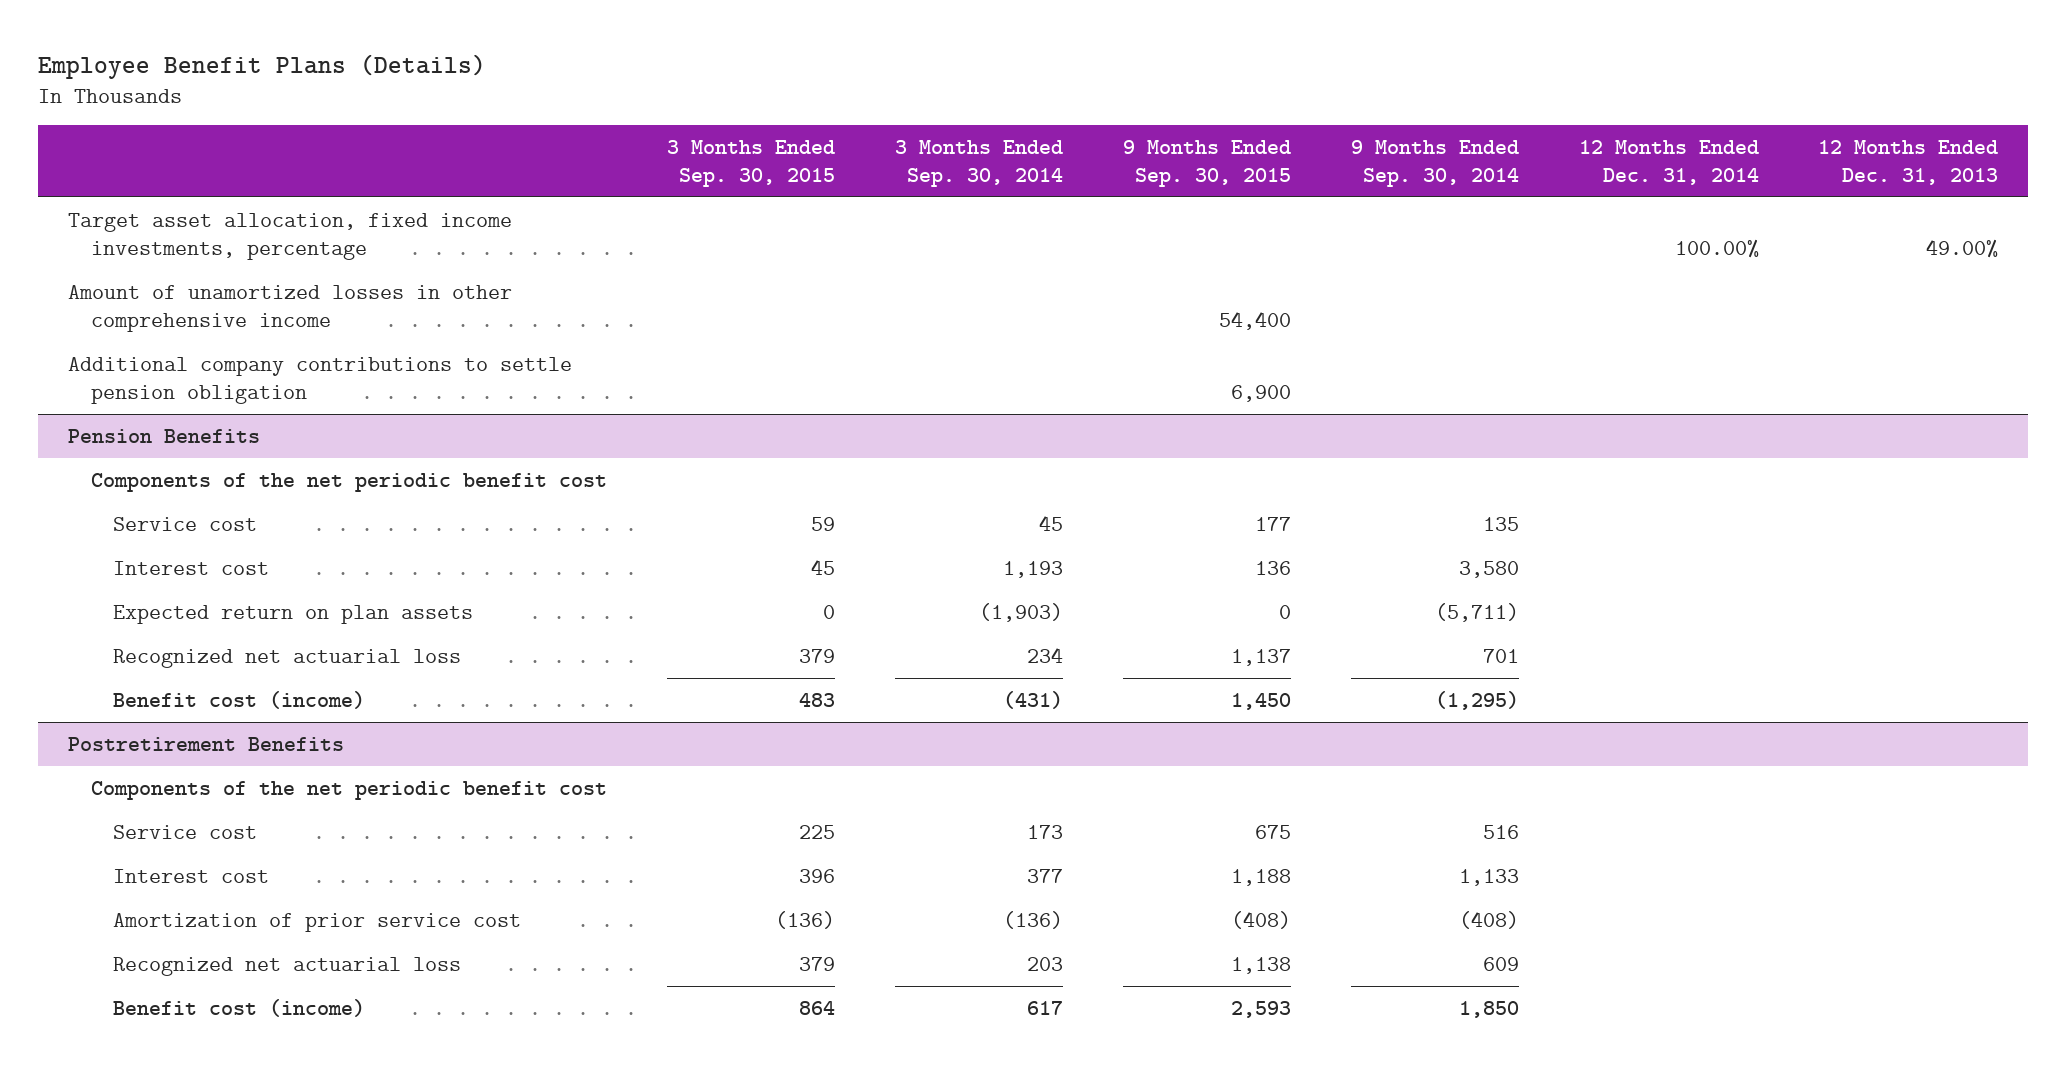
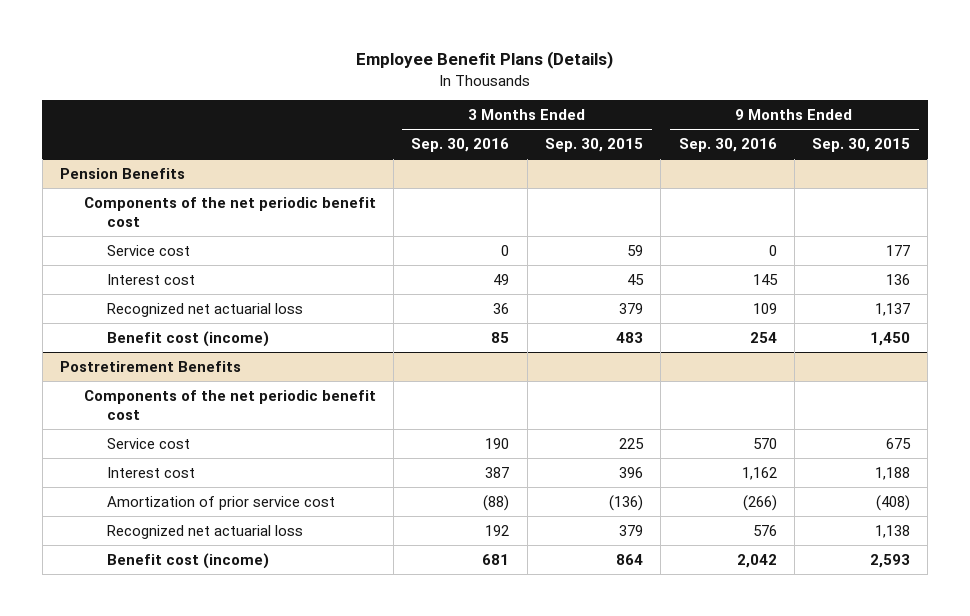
[894,139,1063,187] 3 Months Ended Sep. 30, 2014 -> none
[1350,139,1519,187] 9 Months Ended Sep. 30, 2014 -> none
[1578,139,1759,185] 12 Months Ended Dec. 31, 2014 -> none
[1818,139,1999,185] 12 Months Ended Dec. 31, 2013 -> none
none -> [411,137,510,152] Sep. 30, 2016
none -> [678,137,777,152] Sep. 30, 2016
[68,212,513,260] Target asset allocation, fixed income investments, percentage -> none
[68,284,513,332] Amount of unamortized losses in other comprehensive income -> none
[68,356,573,404] Additional company contributions to settle pension obligation -> none
[113,604,474,624] Expected return on plan assets -> none

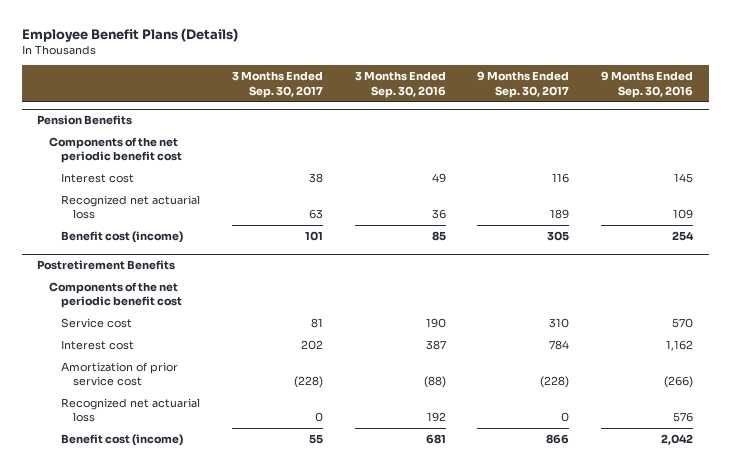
[544,137,643,152] Sep. 30, 2015 -> none
[812,137,911,152] Sep. 30, 2015 -> none
none -> [231,71,323,98] 3 Months Ended Sep. 30, 2017
none -> [477,71,570,98] 9 Months Ended Sep. 30, 2017
[107,244,191,256] Service cost -> none

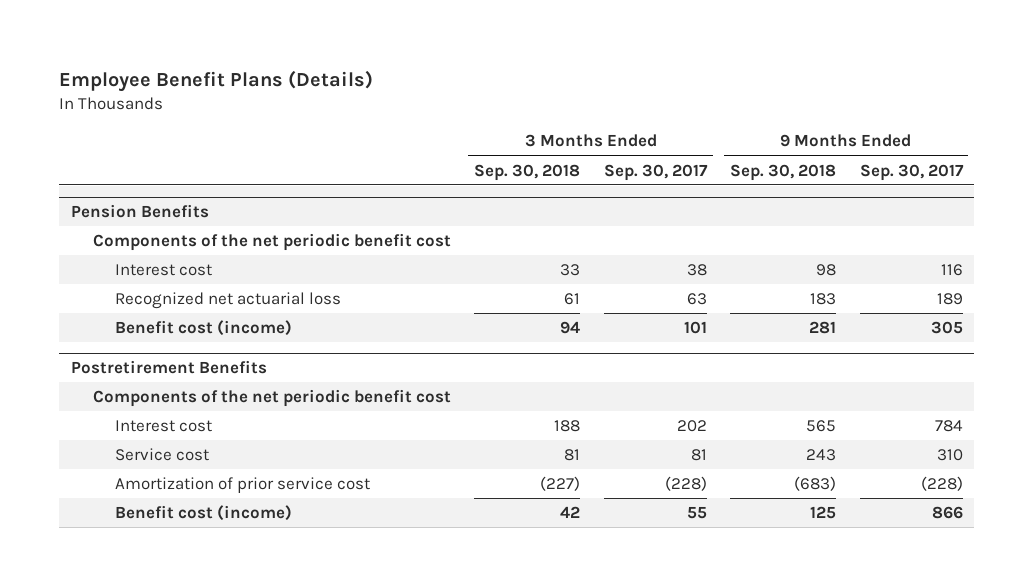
[354,71,446,98] 3 Months Ended Sep. 30, 2016 -> none
[601,71,694,98] 9 Months Ended Sep. 30, 2016 -> none
none -> [474,163,581,181] Sep. 30, 2018
none -> [730,163,837,181] Sep. 30, 2018
[60,317,132,328] Service cost -> [114,448,209,462] Service cost
[60,397,200,423] Recognized net actuarial loss -> none

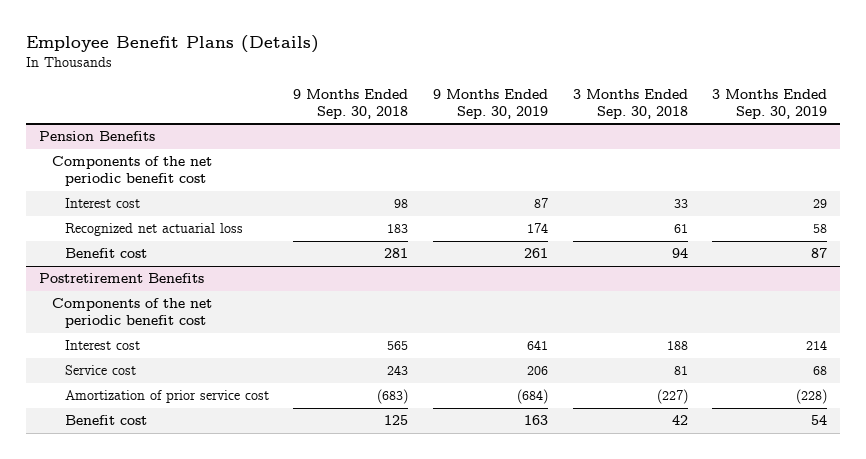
[603,163,708,181] Sep. 30, 2017 -> none
[859,163,964,181] Sep. 30, 2017 -> none
none -> [432,89,548,119] 9 Months Ended Sep. 30, 2019
none -> [712,89,828,119] 3 Months Ended Sep. 30, 2019
[114,320,292,337] Benefit cost (income) -> [64,248,147,259] Benefit cost
[114,505,292,522] Benefit cost (income) -> [64,415,147,426] Benefit cost

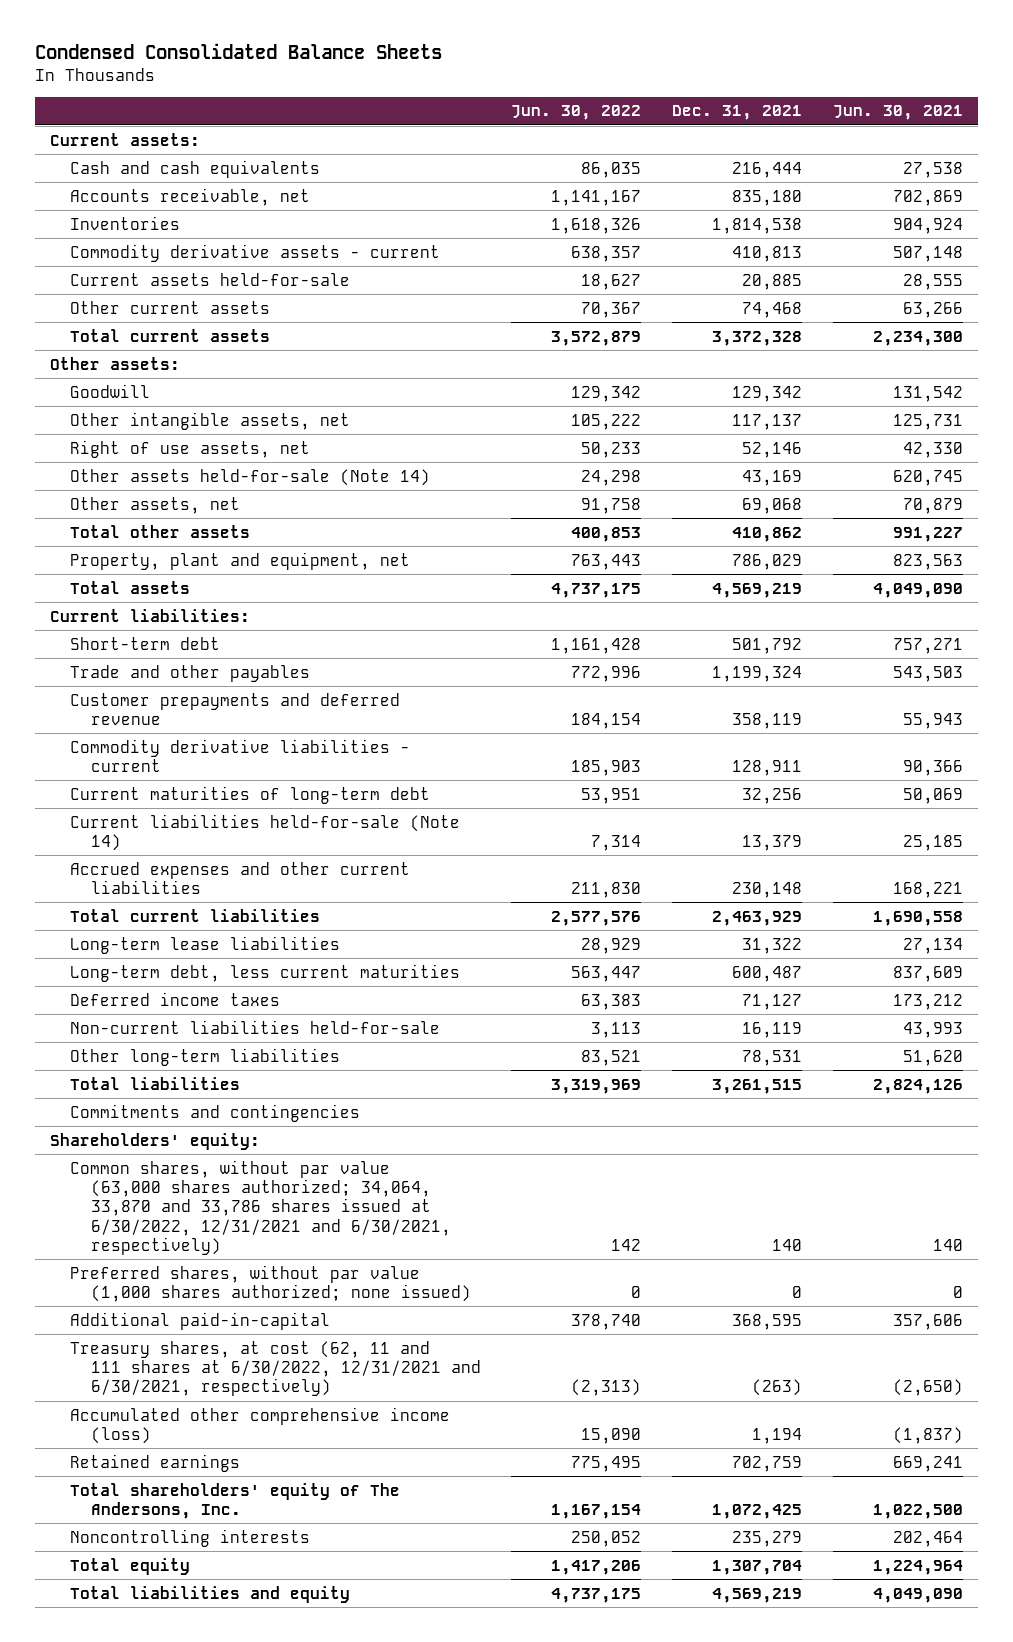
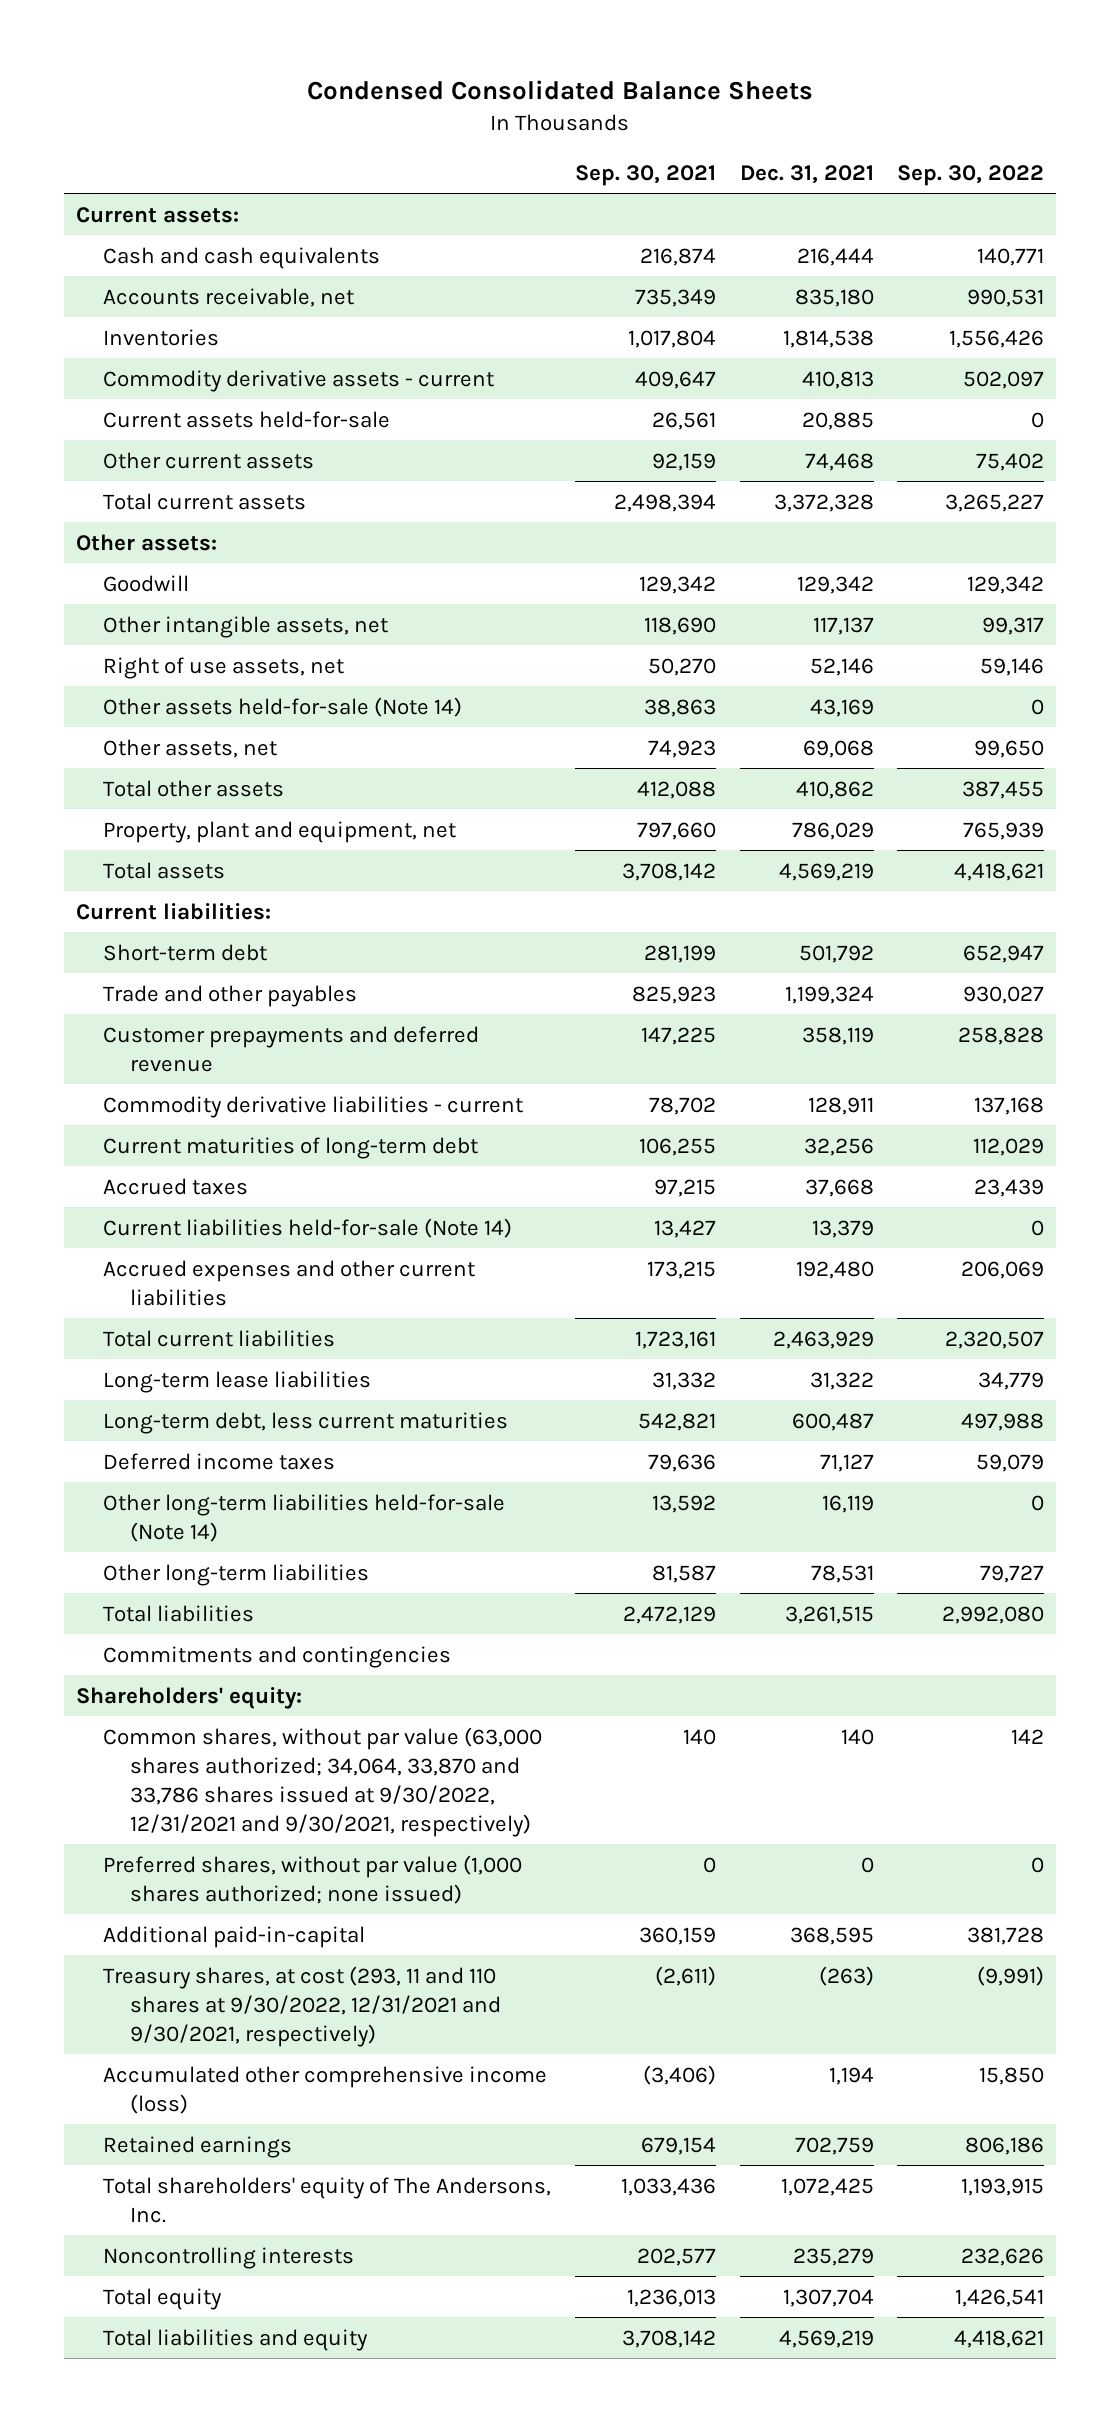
[511,105,642,121] Jun. 30, 2022 -> none
[833,105,964,121] Jun. 30, 2021 -> none
none -> [574,164,716,186] Sep. 30, 2021
none -> [897,164,1045,186] Sep. 30, 2022
none -> [103,1177,249,1195] Accrued taxes
[732,881,803,898] 230,148 -> [795,1260,874,1279] 192,480
[70,1019,441,1034] Non-current liabilities held-for-sale -> [103,1493,506,1542] Other long-term liabilities held-for-sale (Note 14)
[70,1159,451,1255] Common shares, without par value (63,000 shares authorized; 34,064, 33,870 and 33,786 shares issued at 6/30/2022, 12/31/2021 and 6/30/2021, respectively) -> [103,1726,543,1837] Common shares, without par value (63,000 shares authorized; 34,064, 33,870 and 33,786 shares issued at 9/30/2022, 12/31/2021 and 9/30/2021, respectively)
[70,1340,481,1397] Treasury shares, at cost (62, 11 and 111 shares at 6/30/2022, 12/31/2021 and 6/30/2021, respectively) -> [103,1965,502,2047] Treasury shares, at cost (293, 11 and 110 shares at 9/30/2022, 12/31/2021 and 9/30/2021, respectively)

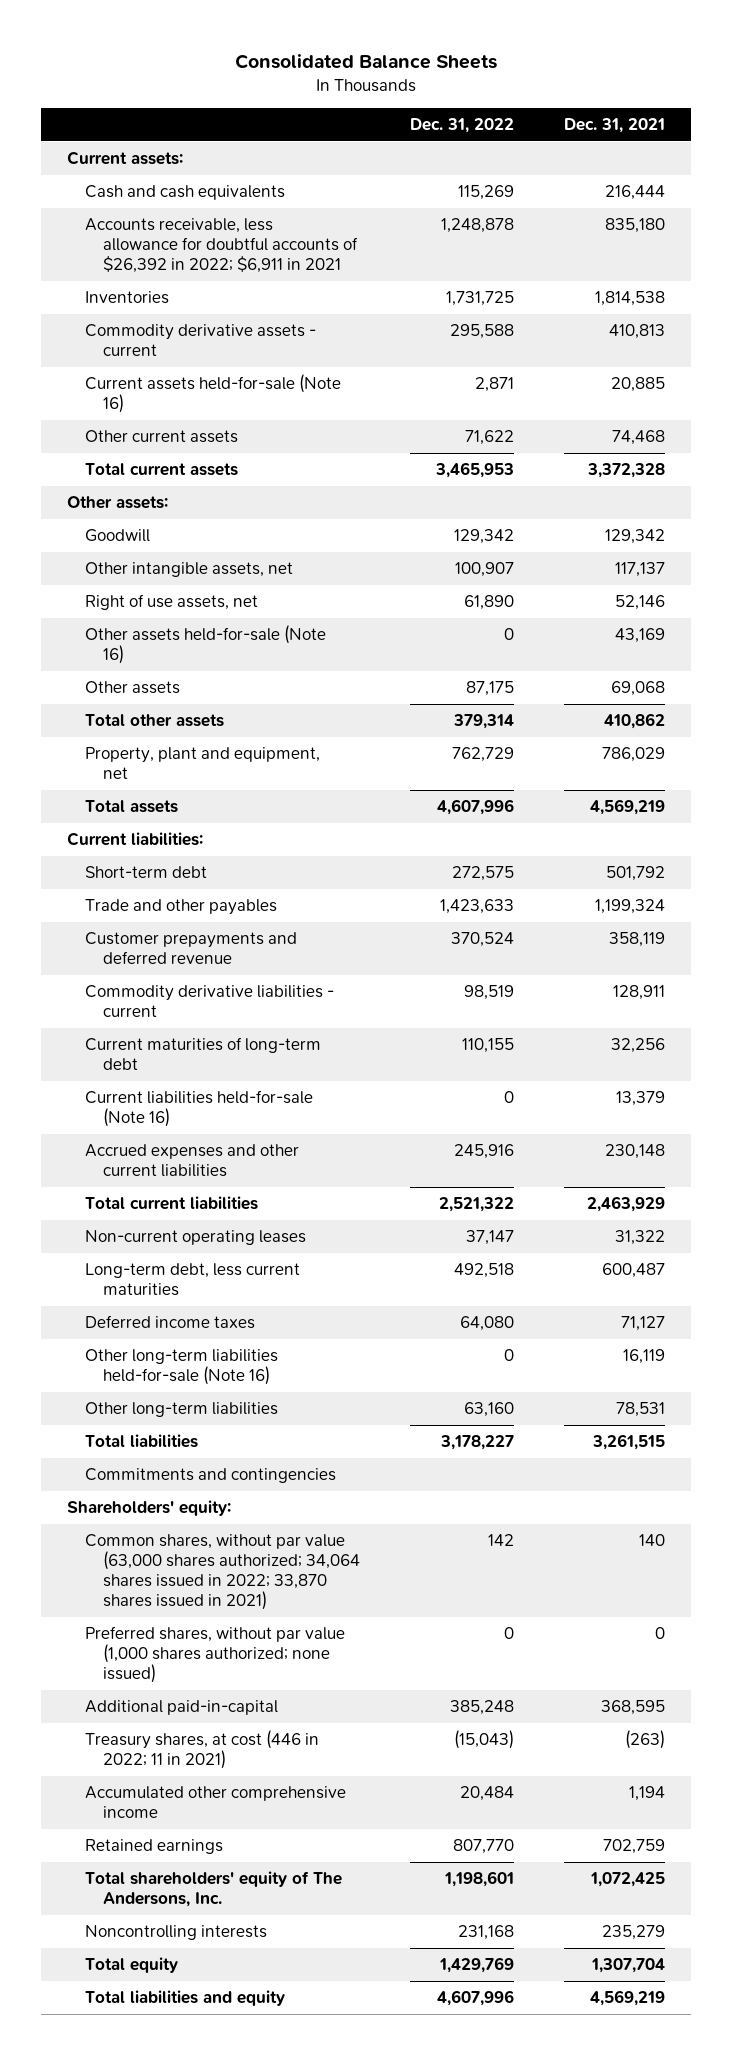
[307,80,814,101] Condensed Consolidated Balance Sheets -> [235,53,498,69] Consolidated Balance Sheets
[574,164,716,186] Sep. 30, 2021 -> none
[897,164,1045,186] Sep. 30, 2022 -> none
none -> [410,117,515,133] Dec. 31, 2022
[103,287,355,307] Accounts receivable, net -> [84,218,358,274] Accounts receivable, less allowance for doubtful accounts of $26,392 in 2022; $6,911 in 2021
[103,410,391,428] Current assets held-for-sale -> [84,374,341,414] Current assets held-for-sale (Note 16)
[103,696,463,717] Other assets held-for-sale (Note 14) -> [84,625,326,665] Other assets held-for-sale (Note 16)
[103,738,278,758] Other assets, net -> [84,681,180,695] Other assets
[103,1177,249,1195] Accrued taxes -> none
[103,1217,513,1238] Current liabilities held-for-sale (Note 14) -> [84,1090,313,1128] Current liabilities held-for-sale (Note 16)
[795,1260,874,1279] 192,480 -> [605,1144,666,1160] 230,148
[103,1370,372,1393] Long-term lease liabilities -> [84,1230,306,1246] Non-current operating leases
[103,1493,506,1542] Other long-term liabilities held-for-sale (Note 14) -> [84,1349,278,1386] Other long-term liabilities held-for-sale (Note 16)
[103,1726,543,1837] Common shares, without par value (63,000 shares authorized; 34,064, 33,870 and 33,786 shares issued at 9/30/2022, 12/31/2021 and 9/30/2021, respectively) -> [84,1534,360,1611] Common shares, without par value (63,000 shares authorized; 34,064 shares issued in 2022; 33,870 shares issued in 2021)
[103,1965,502,2047] Treasury shares, at cost (293, 11 and 110 shares at 9/30/2022, 12/31/2021 and 9/30/2021, respectively) -> [84,1730,319,1770] Treasury shares, at cost (446 in 2022; 11 in 2021)
[103,2065,548,2114] Accumulated other comprehensive income (loss) -> [84,1786,346,1819] Accumulated other comprehensive income

